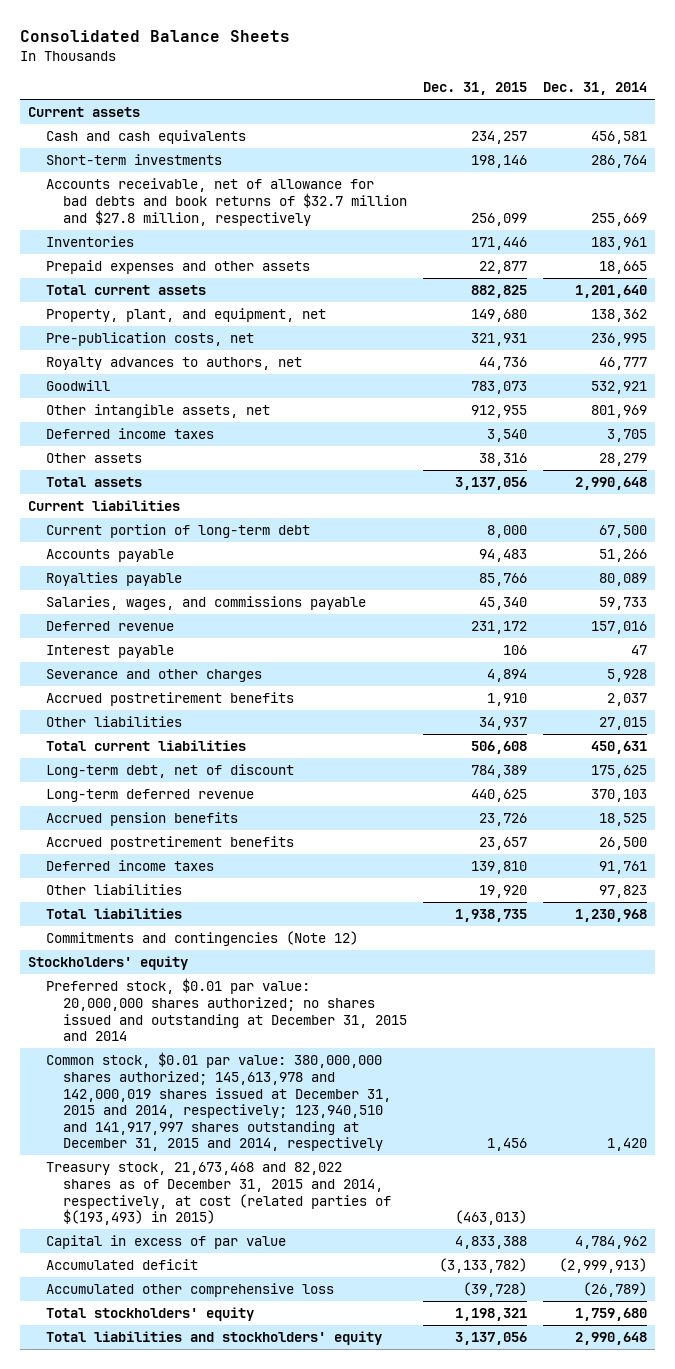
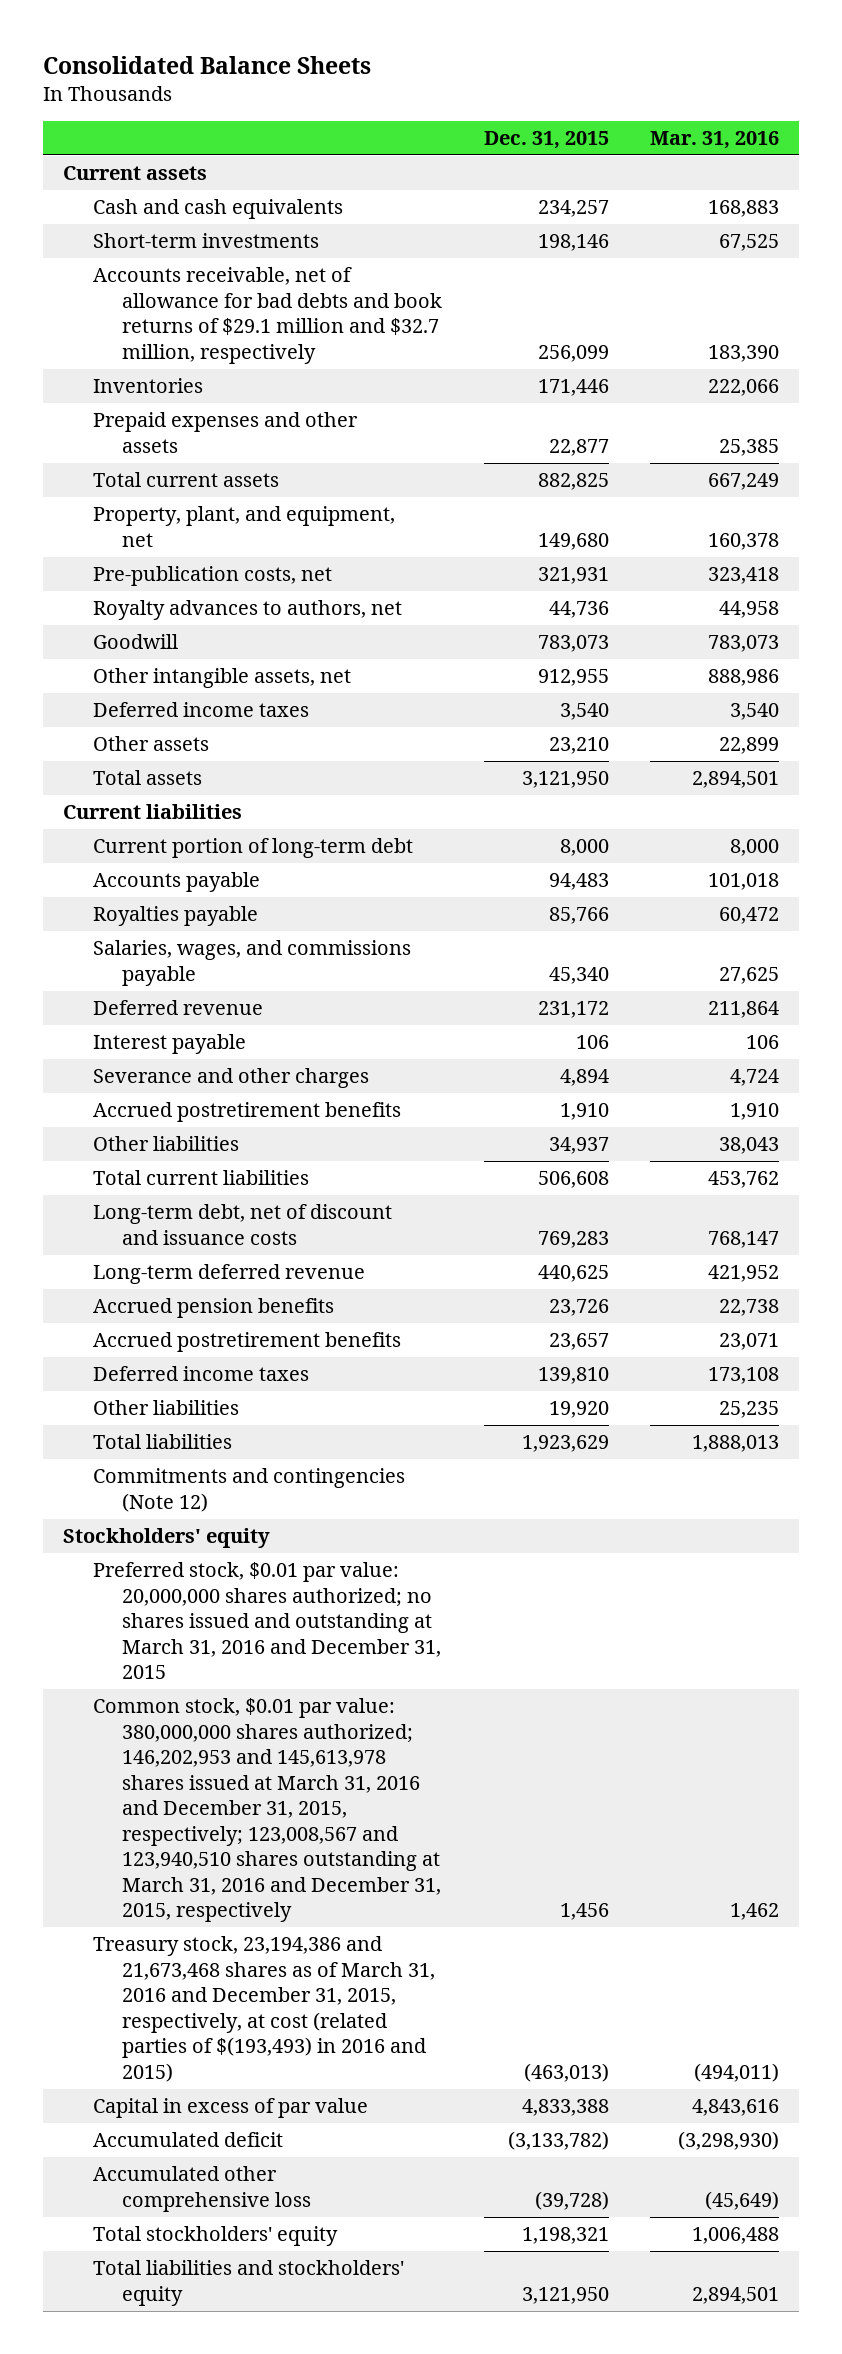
[543,82,648,96] Dec. 31, 2014 -> none
none -> [649,130,779,149] Mar. 31, 2016
[45,178,408,226] Accounts receivable, net of allowance for bad debts and book returns of $32.7 million and $27.8 million, respectively -> [92,267,443,364] Accounts receivable, net of allowance for bad debts and book returns of $29.1 million and $32.7 million, respectively
[479,453,528,467] 38,316 -> [548,737,609,755] 23,210
[455,477,528,491] 3,137,056 -> [521,771,609,789] 3,121,950
[45,764,294,779] Long-term debt, net of discount -> [92,1204,392,1245] Long-term debt, net of discount and issuance costs
[471,765,528,779] 784,389 -> [537,1230,609,1248] 769,283
[455,909,528,923] 1,938,735 -> [521,1435,609,1453] 1,923,629
[45,978,408,1042] Preferred stock, $0.01 par value: 20,000,000 shares authorized; no shares issued and outstanding at December 31, 2015 and 2014 -> [92,1562,442,1680] Preferred stock, $0.01 par value: 20,000,000 shares authorized; no shares issued and outstanding at March 31, 2016 and December 31, 2015
[45,1052,392,1152] Common stock, $0.01 par value: 380,000,000 shares authorized; 145,613,978 and 142,000,019 shares issued at December 31, 2015 and 2014, respectively; 123,940,510 and 141,917,997 shares outstanding at December 31, 2015 and 2014, respectively -> [92,1698,442,1923] Common stock, $0.01 par value: 380,000,000 shares authorized; 146,202,953 and 145,613,978 shares issued at March 31, 2016 and December 31, 2015, respectively; 123,008,567 and 123,940,510 shares outstanding at March 31, 2016 and December 31, 2015, respectively
[45,1162,392,1226] Treasury stock, 21,673,468 and 82,022 shares as of December 31, 2015 and 2014, respectively, at cost (related parties of $(193,493) in 2015) -> [92,1936,436,2082] Treasury stock, 23,194,386 and 21,673,468 shares as of March 31, 2016 and December 31, 2015, respectively, at cost (related parties of $(193,493) in 2016 and 2015)
[455,1332,528,1346] 3,137,056 -> [521,2286,609,2304] 3,121,950

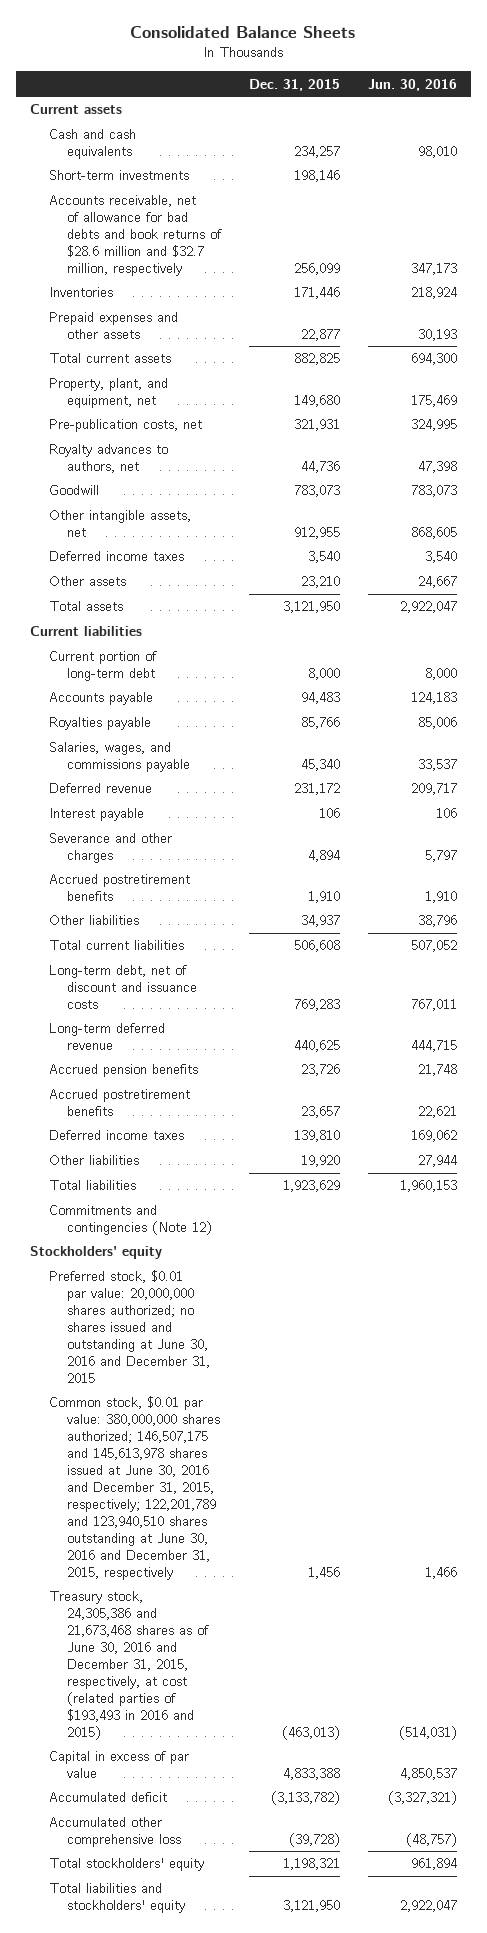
[649,130,779,149] Mar. 31, 2016 -> none
none -> [367,78,457,91] Jun. 30, 2016
[92,267,443,364] Accounts receivable, net of allowance for bad debts and book returns of $29.1 million and $32.7 million, respectively -> [48,195,223,276] Accounts receivable, net of allowance for bad debts and book returns of $28.6 million and $32.7 million, respectively
[92,1562,442,1680] Preferred stock, $0.01 par value: 20,000,000 shares authorized; no shares issued and outstanding at March 31, 2016 and December 31, 2015 -> [48,1270,211,1383] Preferred stock, $0.01 par value: 20,000,000 shares authorized; no shares issued and outstanding at June 30, 2016 and December 31, 2015
[92,1698,442,1923] Common stock, $0.01 par value: 380,000,000 shares authorized; 146,202,953 and 145,613,978 shares issued at March 31, 2016 and December 31, 2015, respectively; 123,008,567 and 123,940,510 shares outstanding at March 31, 2016 and December 31, 2015, respectively -> [48,1396,221,1580] Common stock, $0.01 par value: 380,000,000 shares authorized; 146,507,175 and 145,613,978 shares issued at June 30, 2016 and December 31, 2015, respectively; 122,201,789 and 123,940,510 shares outstanding at June 30, 2016 and December 31, 2015, respectively
[92,1936,436,2082] Treasury stock, 23,194,386 and 21,673,468 shares as of March 31, 2016 and December 31, 2015, respectively, at cost (related parties of $(193,493) in 2016 and 2015) -> [48,1591,210,1740] Treasury stock, 24,305,386 and 21,673,468 shares as of June 30, 2016 and December 31, 2015, respectively, at cost (related parties of $193,493 in 2016 and 2015)

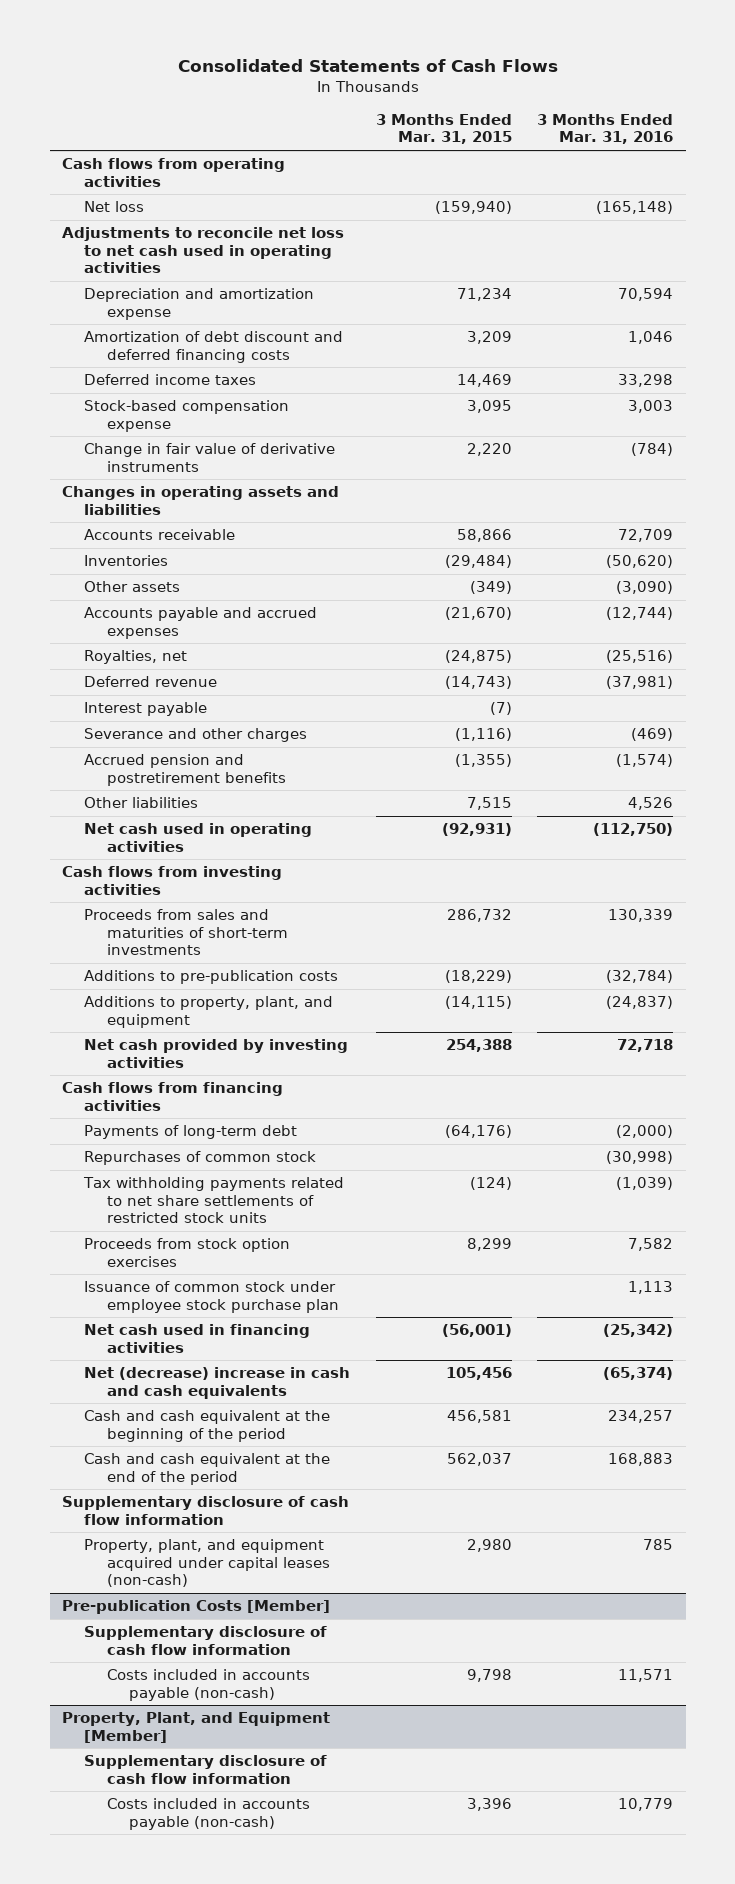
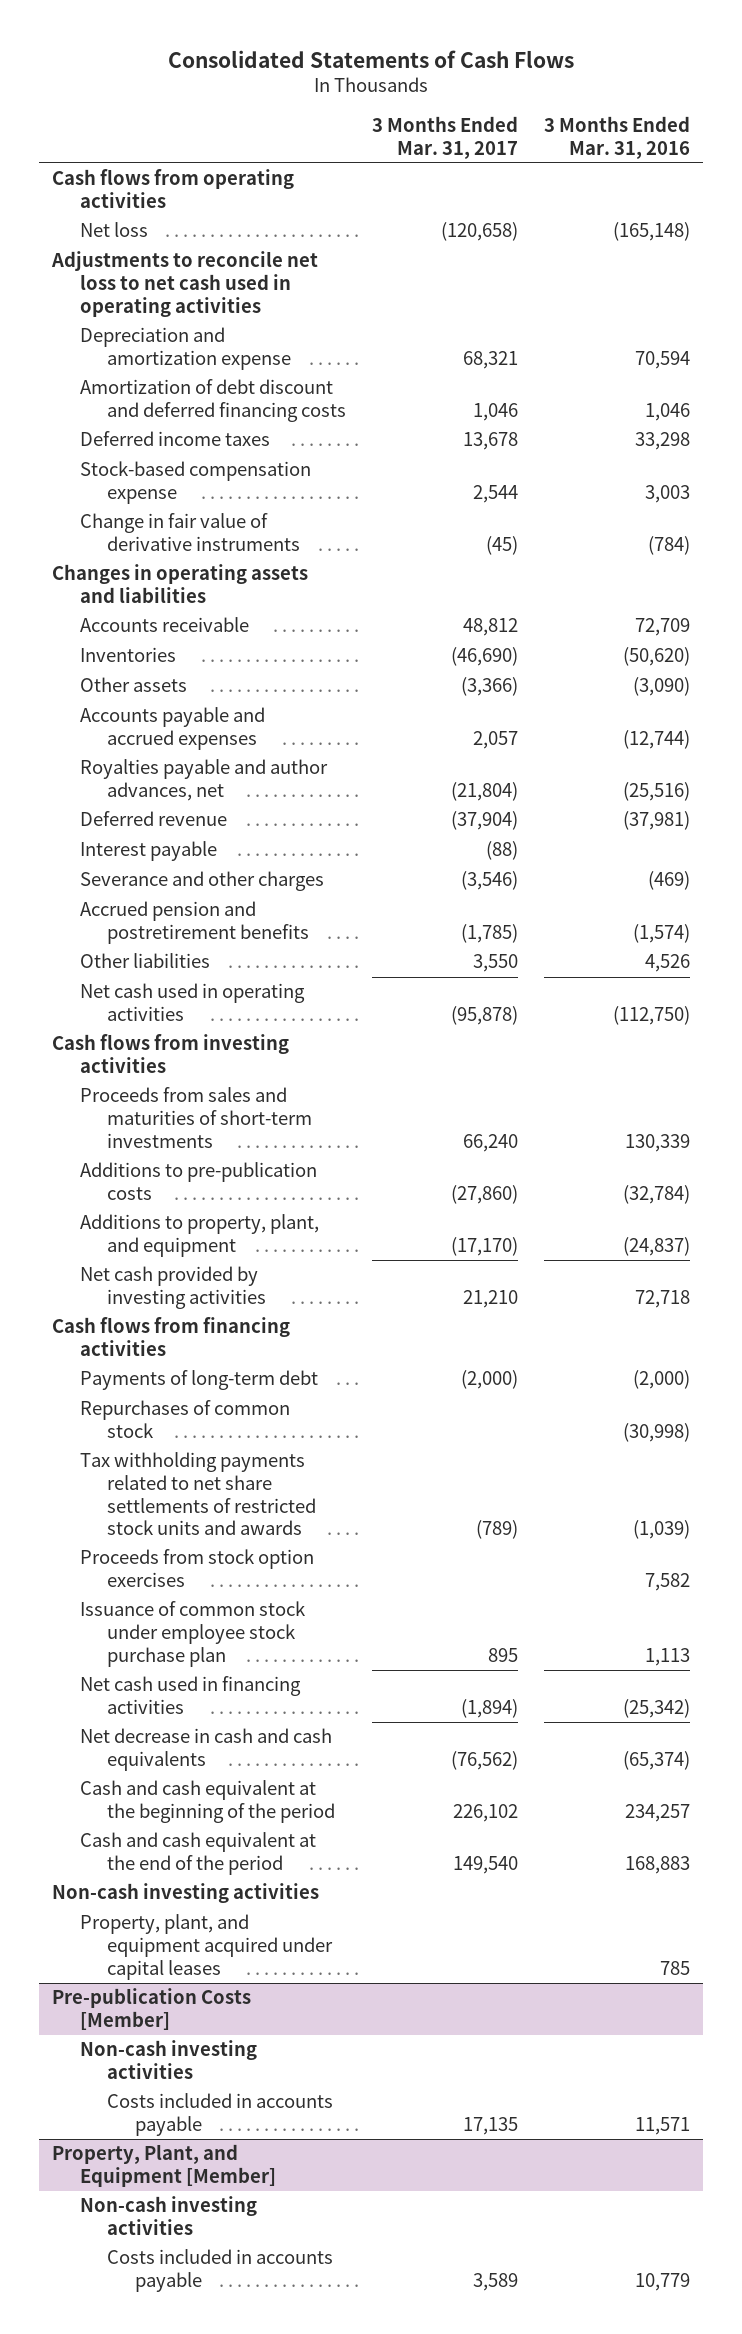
[375,113,512,145] 3 Months Ended Mar. 31, 2015 -> none
none -> [372,116,519,159] 3 Months Ended Mar. 31, 2017
[84,650,188,665] Royalties, net -> [79,759,328,802] Royalties payable and author advances, net
[83,1177,345,1224] Tax withholding payments related to net share settlements of restricted stock units -> [79,1452,317,1536] Tax withholding payments related to net share settlements of restricted stock units and awards
[84,1367,351,1399] Net (decrease) increase in cash and cash equivalents -> [79,1728,332,1772] Net decrease in cash and cash equivalents
[62,1496,350,1525] Supplementary disclosure of cash flow information -> none
none -> [52,1883,320,1904] Non-cash investing activities
[84,1539,330,1588] Property, plant, and equipment acquired under capital leases (non-cash) -> [79,1914,334,1980] Property, plant, and equipment acquired under capital leases
[84,1626,328,1655] Supplementary disclosure of cash flow information -> none
none -> [79,2040,257,2080] Non-cash investing activities
[106,1669,310,1701] Costs included in accounts payable (non-cash) -> [107,2093,334,2137] Costs included in accounts payable
[84,1755,328,1784] Supplementary disclosure of cash flow information -> none
none -> [79,2196,257,2236] Non-cash investing activities
[106,1798,310,1830] Costs included in accounts payable (non-cash) -> [107,2249,334,2293] Costs included in accounts payable

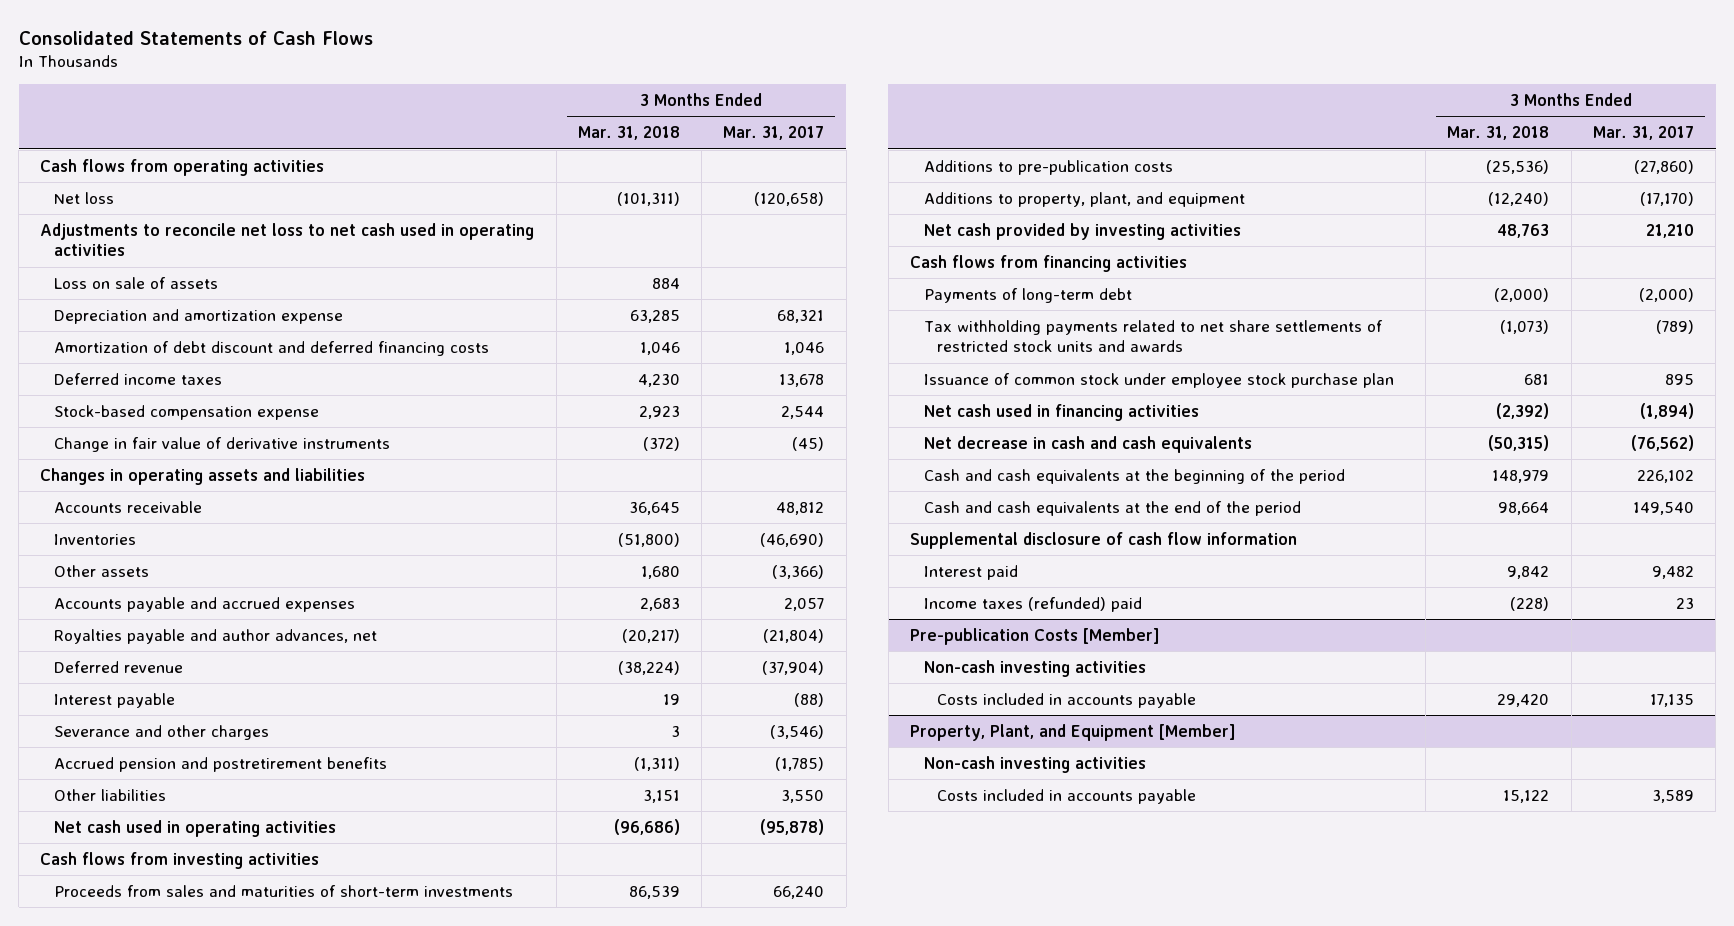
[544,116,691,159] 3 Months Ended Mar. 31, 2016 -> none
none -> [577,126,680,141] Mar. 31, 2018
none -> [54,276,219,289] Loss on sale of assets
[79,1400,290,1439] Repurchases of common stock -> none
[79,1549,314,1588] Proceeds from stock option exercises -> none
[52,1883,320,1904] Non-cash investing activities -> none
[79,1914,334,1980] Property, plant, and equipment acquired under capital leases -> none
[79,1780,336,1824] Cash and cash equivalent at the beginning of the period -> [923,468,1345,484] Cash and cash equivalents at the beginning of the period
[79,1832,316,1876] Cash and cash equivalent at the end of the period -> [923,500,1301,516] Cash and cash equivalents at the end of the period
none -> [909,531,1297,549] Supplemental disclosure of cash flow information
none -> [923,564,1018,580] Interest paid
none -> [923,596,1142,612] Income taxes (refunded) paid

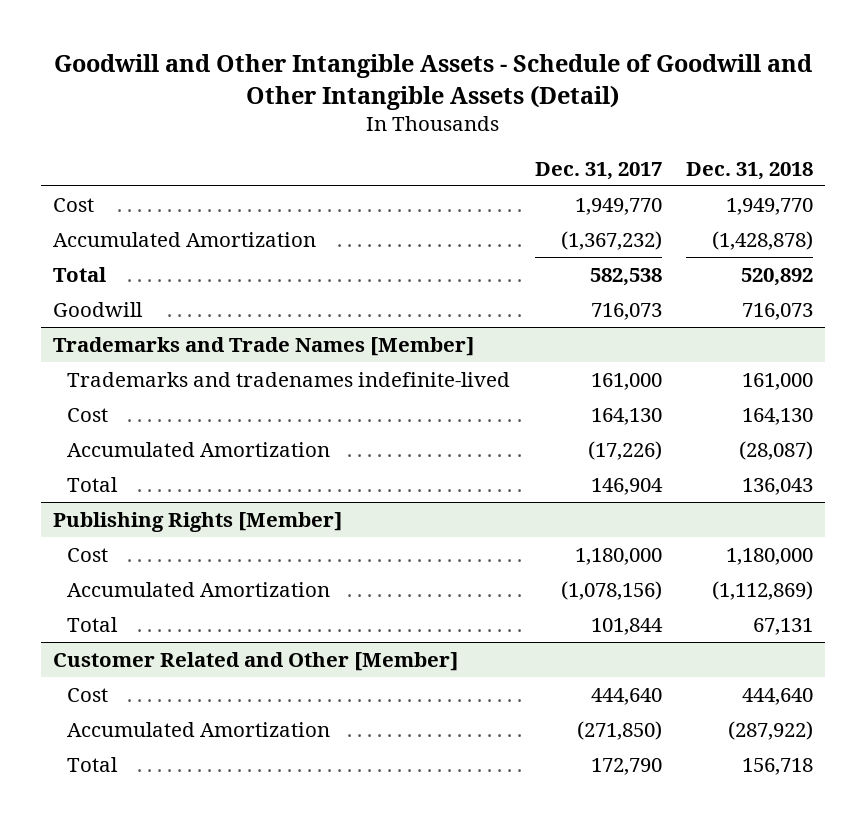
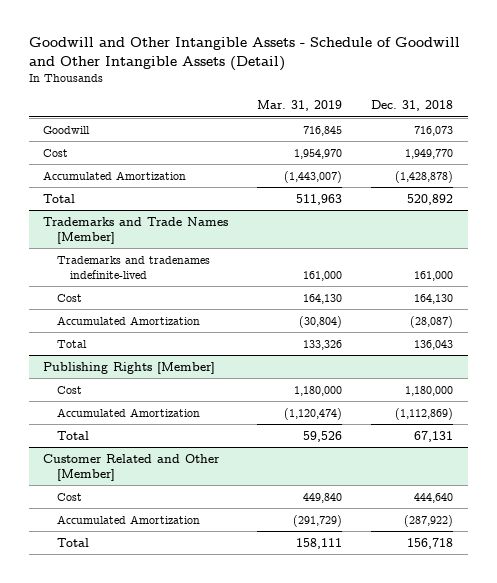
[534,161,662,180] Dec. 31, 2017 -> none
none -> [257,100,343,112] Mar. 31, 2019
[52,301,143,317] Goodwill -> [43,125,91,134] Goodwill

